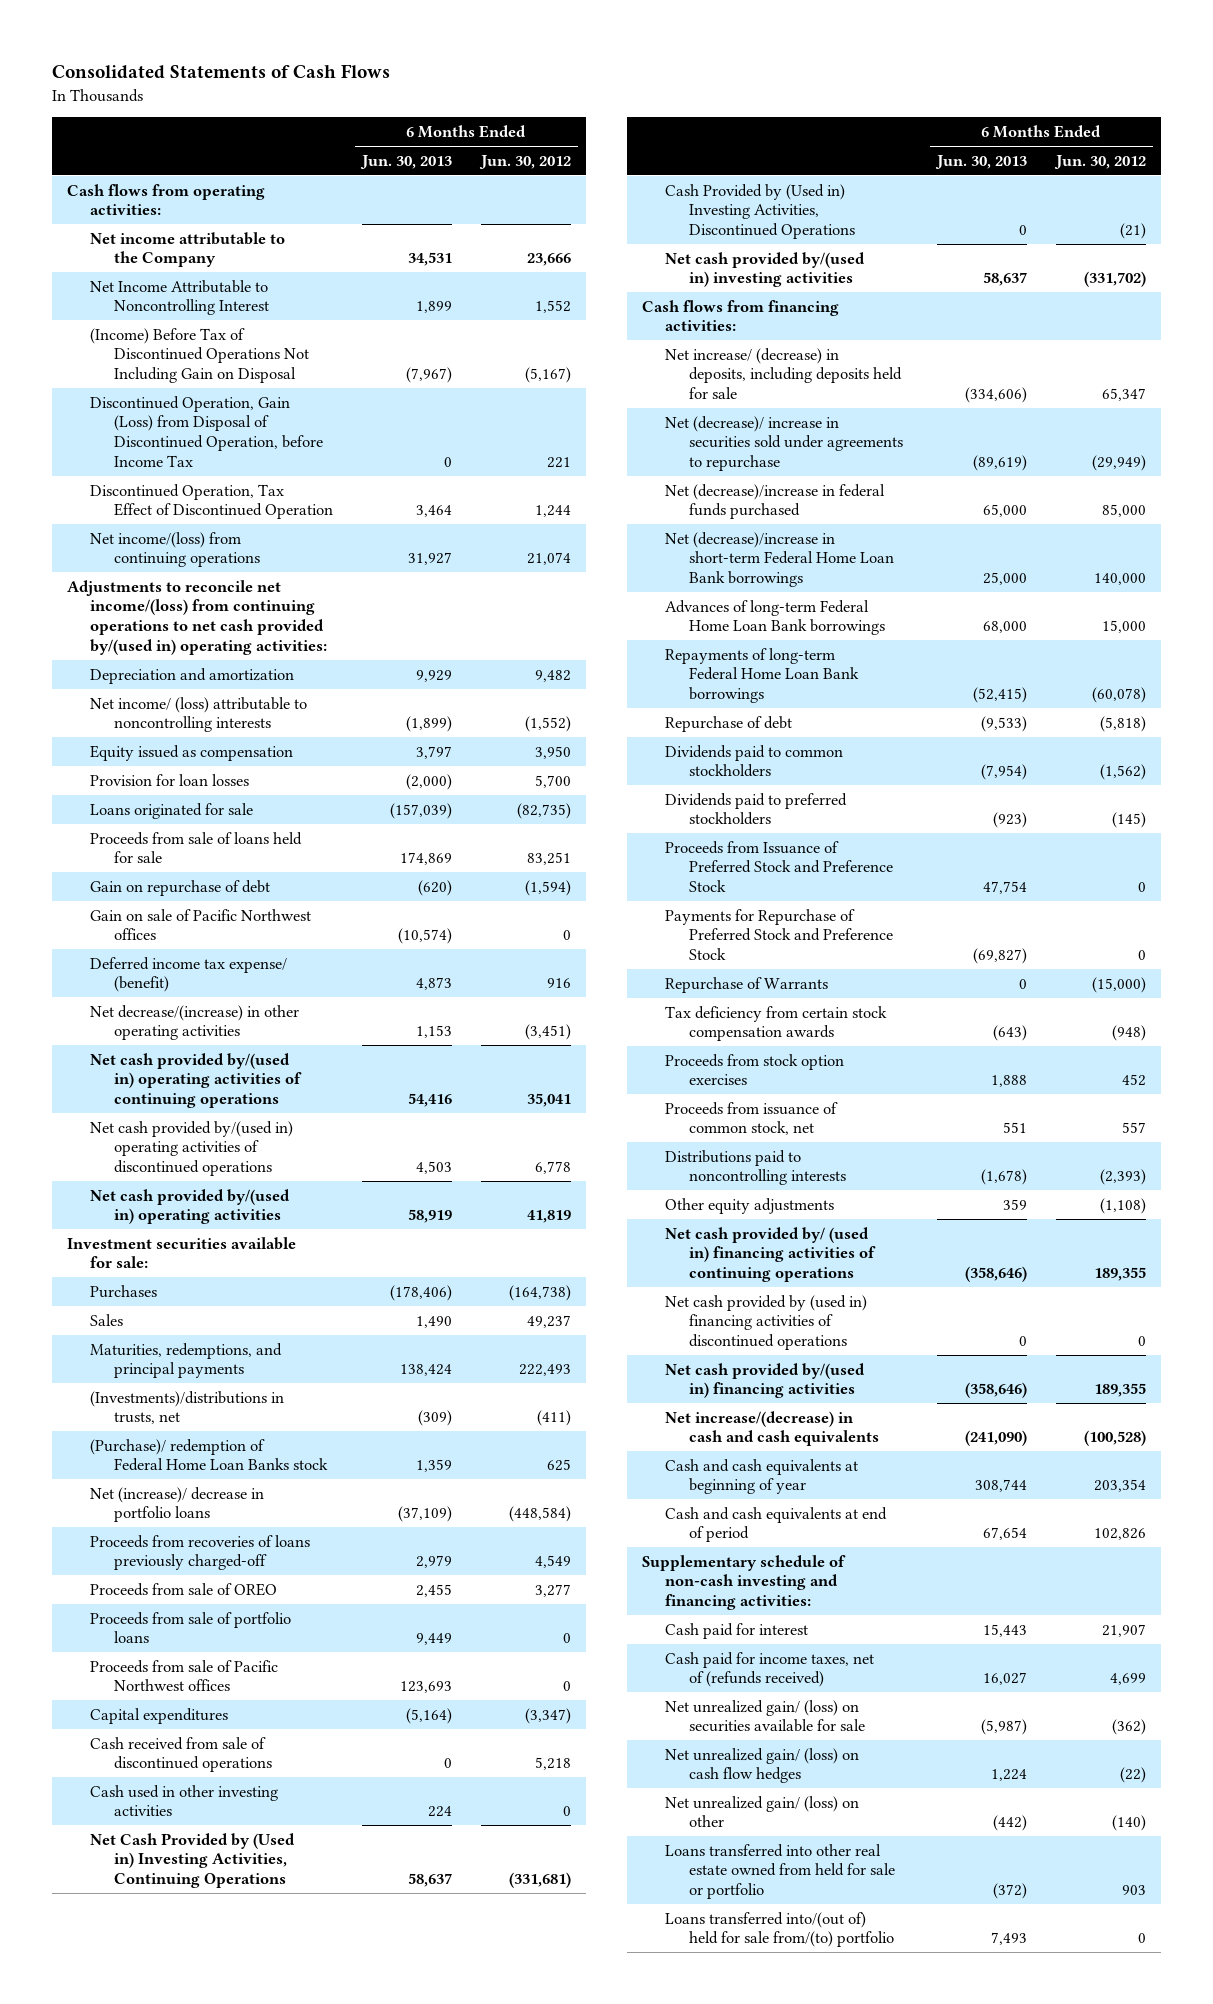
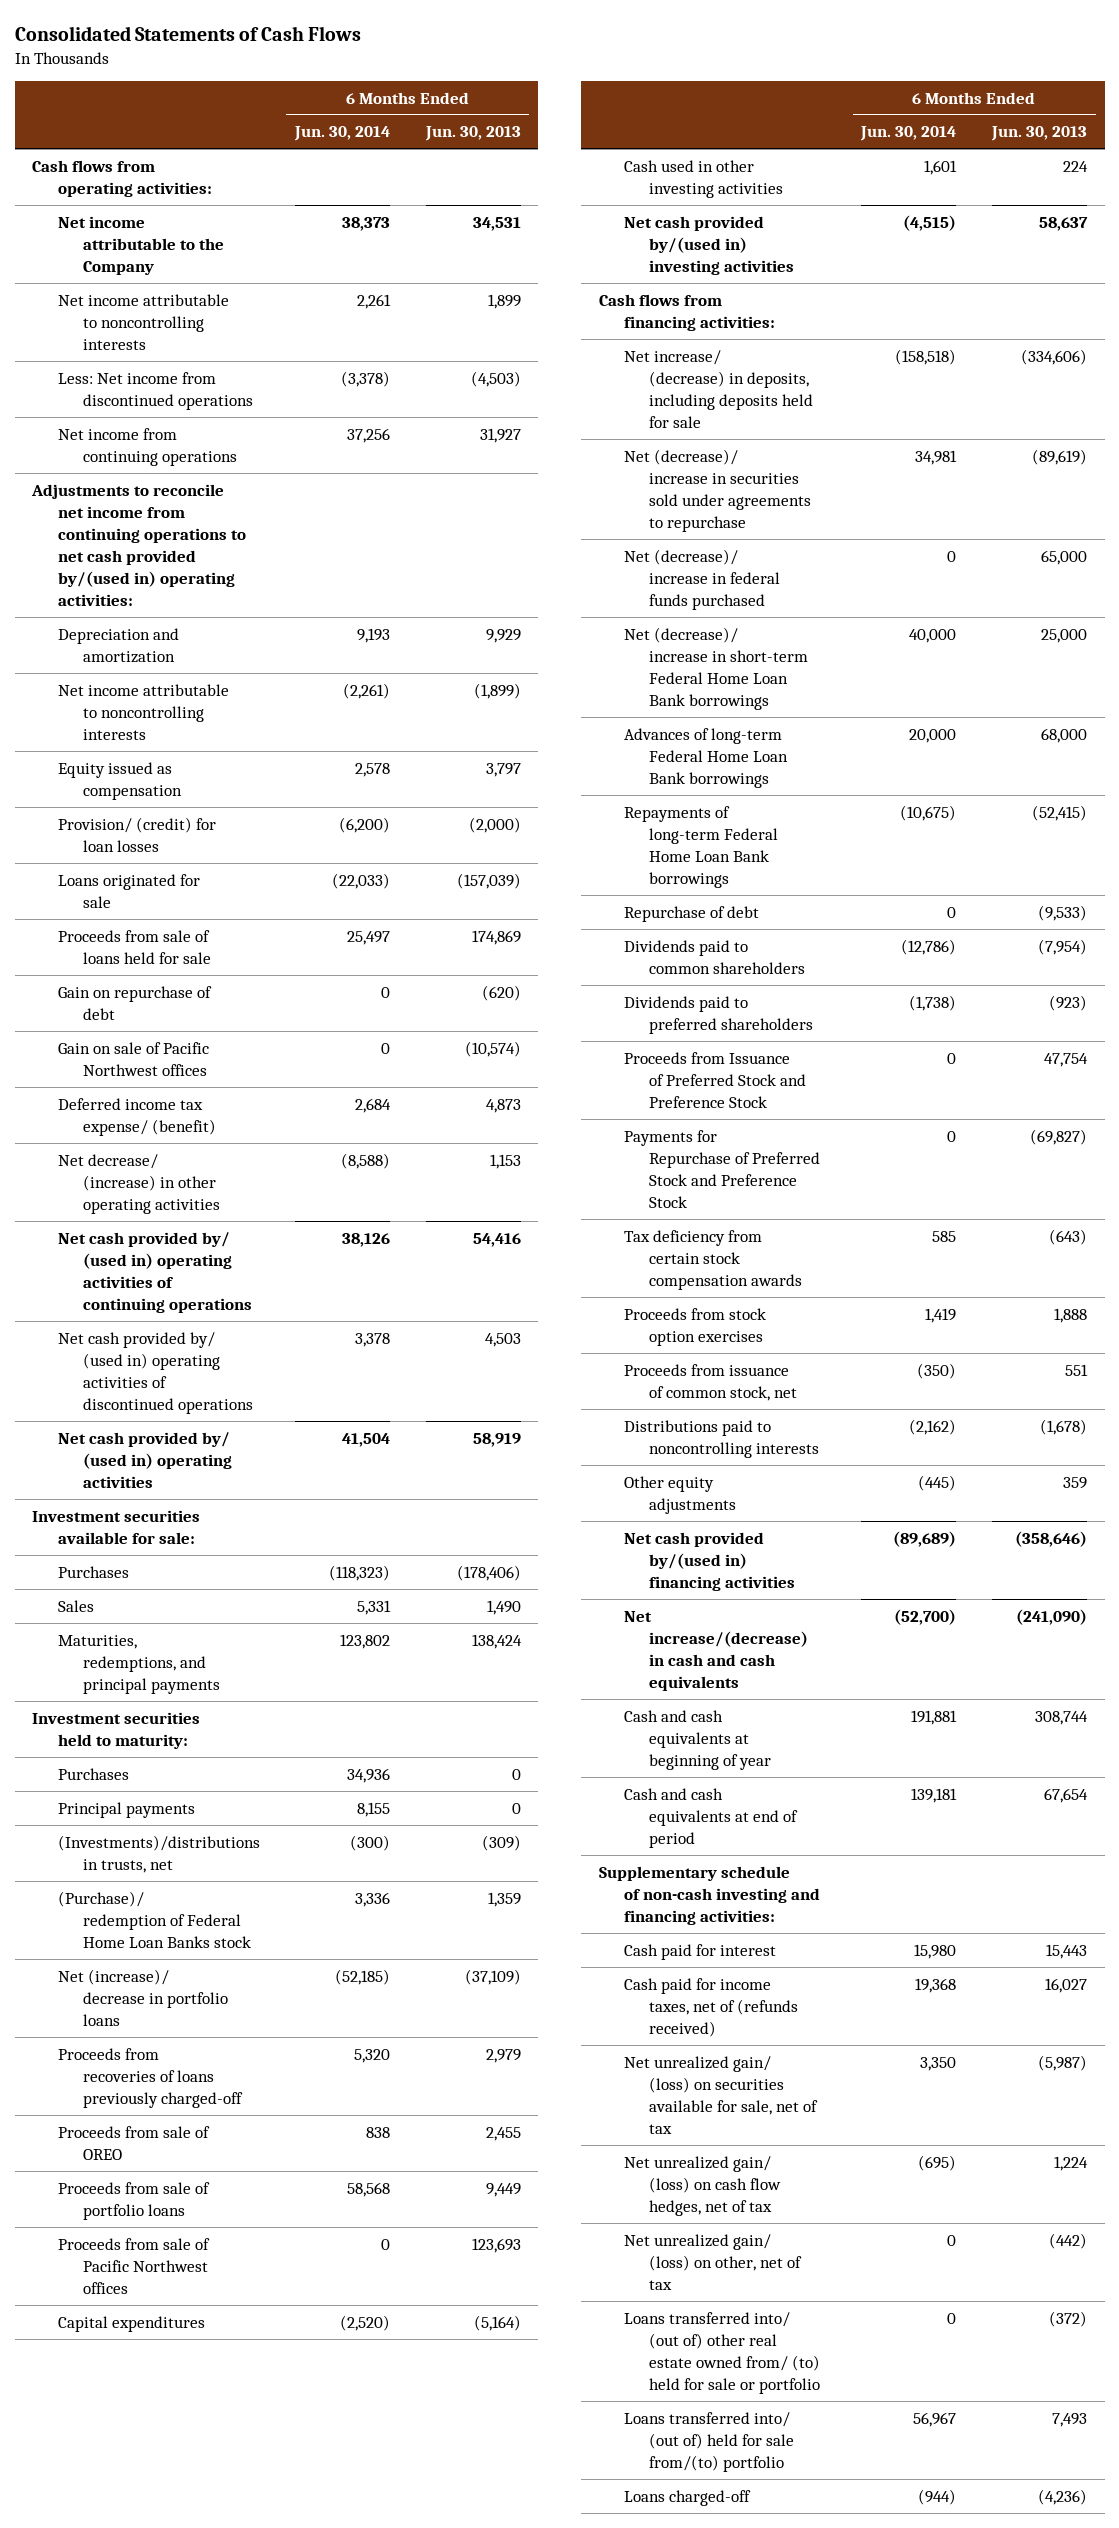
[479,154,572,169] Jun. 30, 2012 -> none
none -> [294,126,391,142] Jun. 30, 2014
[90,327,309,384] (Income) Before Tax of Discontinued Operations Not Including Gain on Disposal -> none
[90,395,323,467] Discontinued Operation, Gain (Loss) from Disposal of Discontinued Operation, before Income Tax -> none
[90,483,333,520] Discontinued Operation, Tax Effect of Discontinued Operation -> none
[90,279,269,316] Net Income Attributable to Noncontrolling Interest -> [57,293,229,350] Net income attributable to noncontrolling interests
none -> [57,371,254,410] Less: Net income from discontinued operations
[90,531,260,568] Net income/(loss) from continuing operations -> [57,427,238,466] Net income from continuing operations
[66,579,328,655] Adjustments to reconcile net income/(loss) from continuing operations to net cash provided by/(used in) operating activities: -> [31,483,246,606] Adjustments to reconcile net income from continuing operations to net cash provided by/(used in) operating activities:
[90,696,308,733] Net income/ (loss) attributable to noncontrolling interests -> [57,683,229,740] Net income attributable to noncontrolling interests
[90,773,250,786] Provision for loan losses -> [57,816,216,852] Provision/ (credit) for loan losses
[90,1004,300,1041] Net decrease/(increase) in other operating activities -> [57,1153,221,1214] Net decrease/ (increase) in other operating activities
[90,1052,302,1109] Net cash provided by/(used in) operating activities of continuing operations -> [57,1231,253,1313] Net cash provided by/ (used in) operating activities of continuing operations
[90,1120,294,1177] Net cash provided by/(used in) operating activities of discontinued operations -> [57,1331,254,1414] Net cash provided by/ (used in) operating activities of discontinued operations
[90,1188,291,1225] Net cash provided by/(used in) operating activities -> [57,1431,233,1488] Net cash provided by/ (used in) operating activities
none -> [32,1711,201,1749] Investment securities held to maturity:
none -> [57,1767,129,1780] Purchases
none -> [57,1801,195,1818] Principal payments
[90,1736,272,1773] Cash received from sale of discontinued operations -> none
[90,1832,296,1889] Net Cash Provided by (Used in) Investing Activities, Continuing Operations -> none
[665,183,855,240] Cash Provided by (Used in) Investing Activities, Discontinued Operations -> none
[665,483,886,520] Net (decrease)/increase in federal funds purchased -> [623,548,781,610] Net (decrease)/ increase in federal funds purchased
[665,531,894,588] Net (decrease)/increase in short-term Federal Home Loan Bank borrowings -> [623,626,809,710] Net (decrease)/ increase in short-term Federal Home Loan Bank borrowings
[665,744,844,778] Dividends paid to common stockholders -> [623,939,806,974] Dividends paid to common shareholders
[665,792,848,826] Dividends paid to preferred stockholders -> [623,995,814,1034] Dividends paid to preferred shareholders
[665,976,829,993] Repurchase of Warrants -> none
[665,1226,876,1283] Net cash provided by/ (used in) financing activities of continuing operations -> none
[665,1294,868,1351] Net cash provided by (used in) financing activities of discontinued operations -> none
[665,1699,865,1733] Net unrealized gain/ (loss) on securities available for sale -> [623,2055,819,2134] Net unrealized gain/ (loss) on securities available for sale, net of tax
[665,1747,860,1784] Net unrealized gain/ (loss) on cash flow hedges -> [623,2155,782,2216] Net unrealized gain/ (loss) on cash flow hedges, net of tax
[665,1795,860,1828] Net unrealized gain/ (loss) on other -> [623,2233,803,2290] Net unrealized gain/ (loss) on other, net of tax
[665,1843,895,1900] Loans transferred into other real estate owned from held for sale or portfolio -> [623,2311,821,2394] Loans transferred into/ (out of) other real estate owned from/ (to) held for sale or portfolio
[665,1911,894,1948] Loans transferred into/(out of) held for sale from/(to) portfolio -> [623,2411,795,2472] Loans transferred into/ (out of) held for sale from/(to) portfolio
none -> [623,2489,751,2506] Loans charged-off

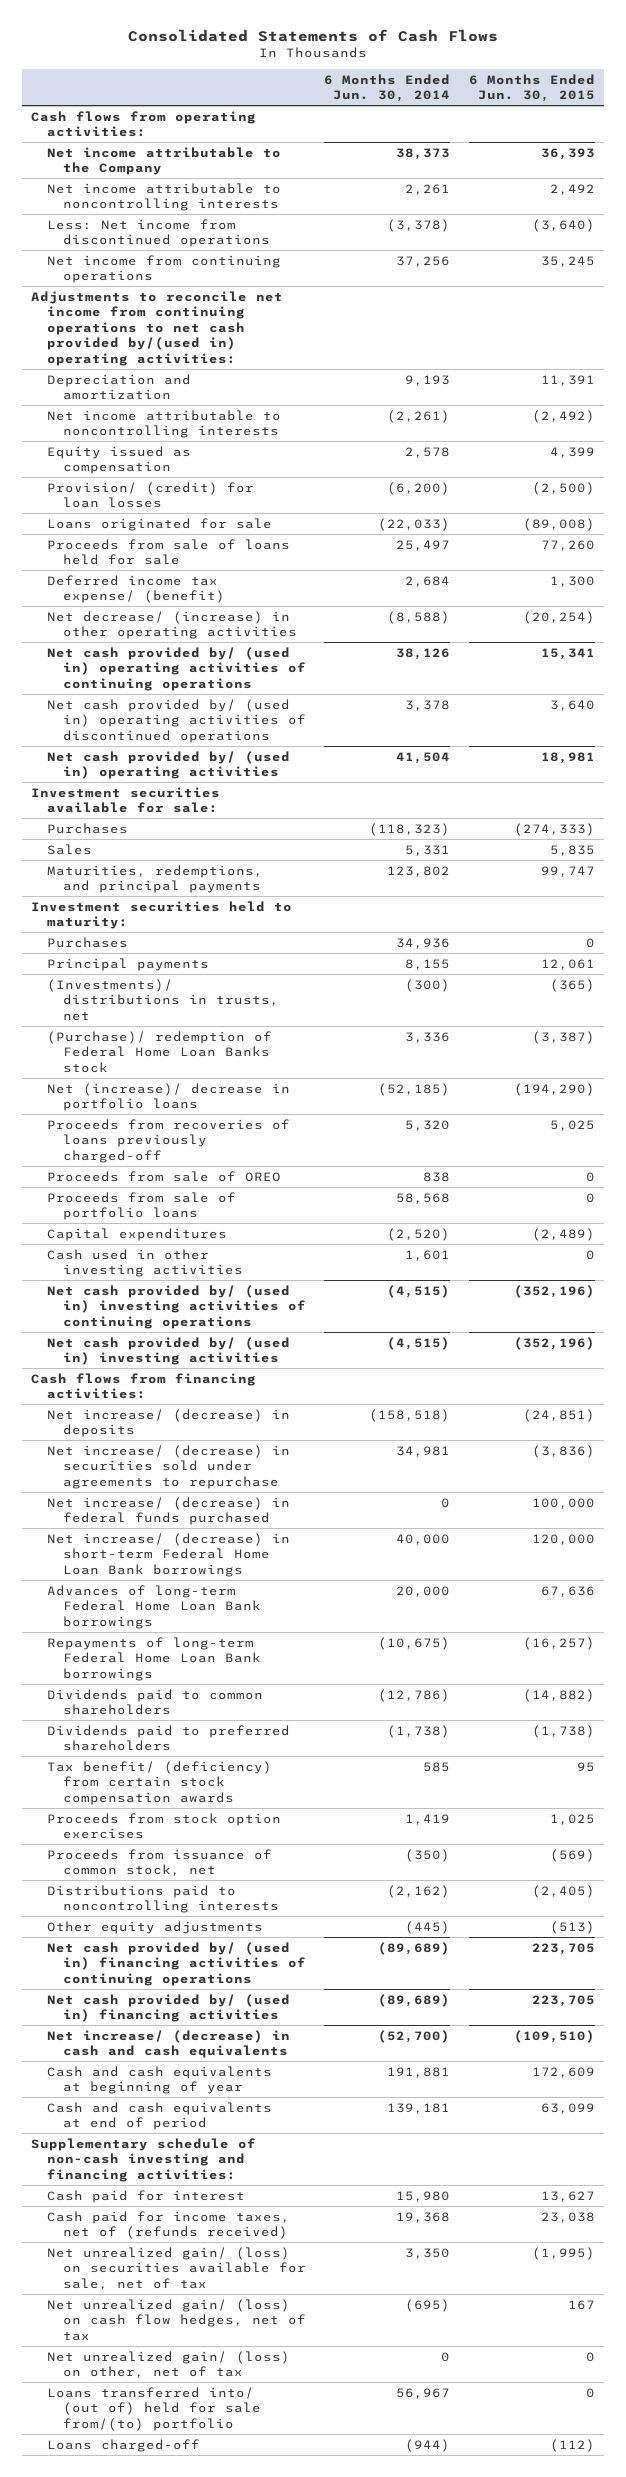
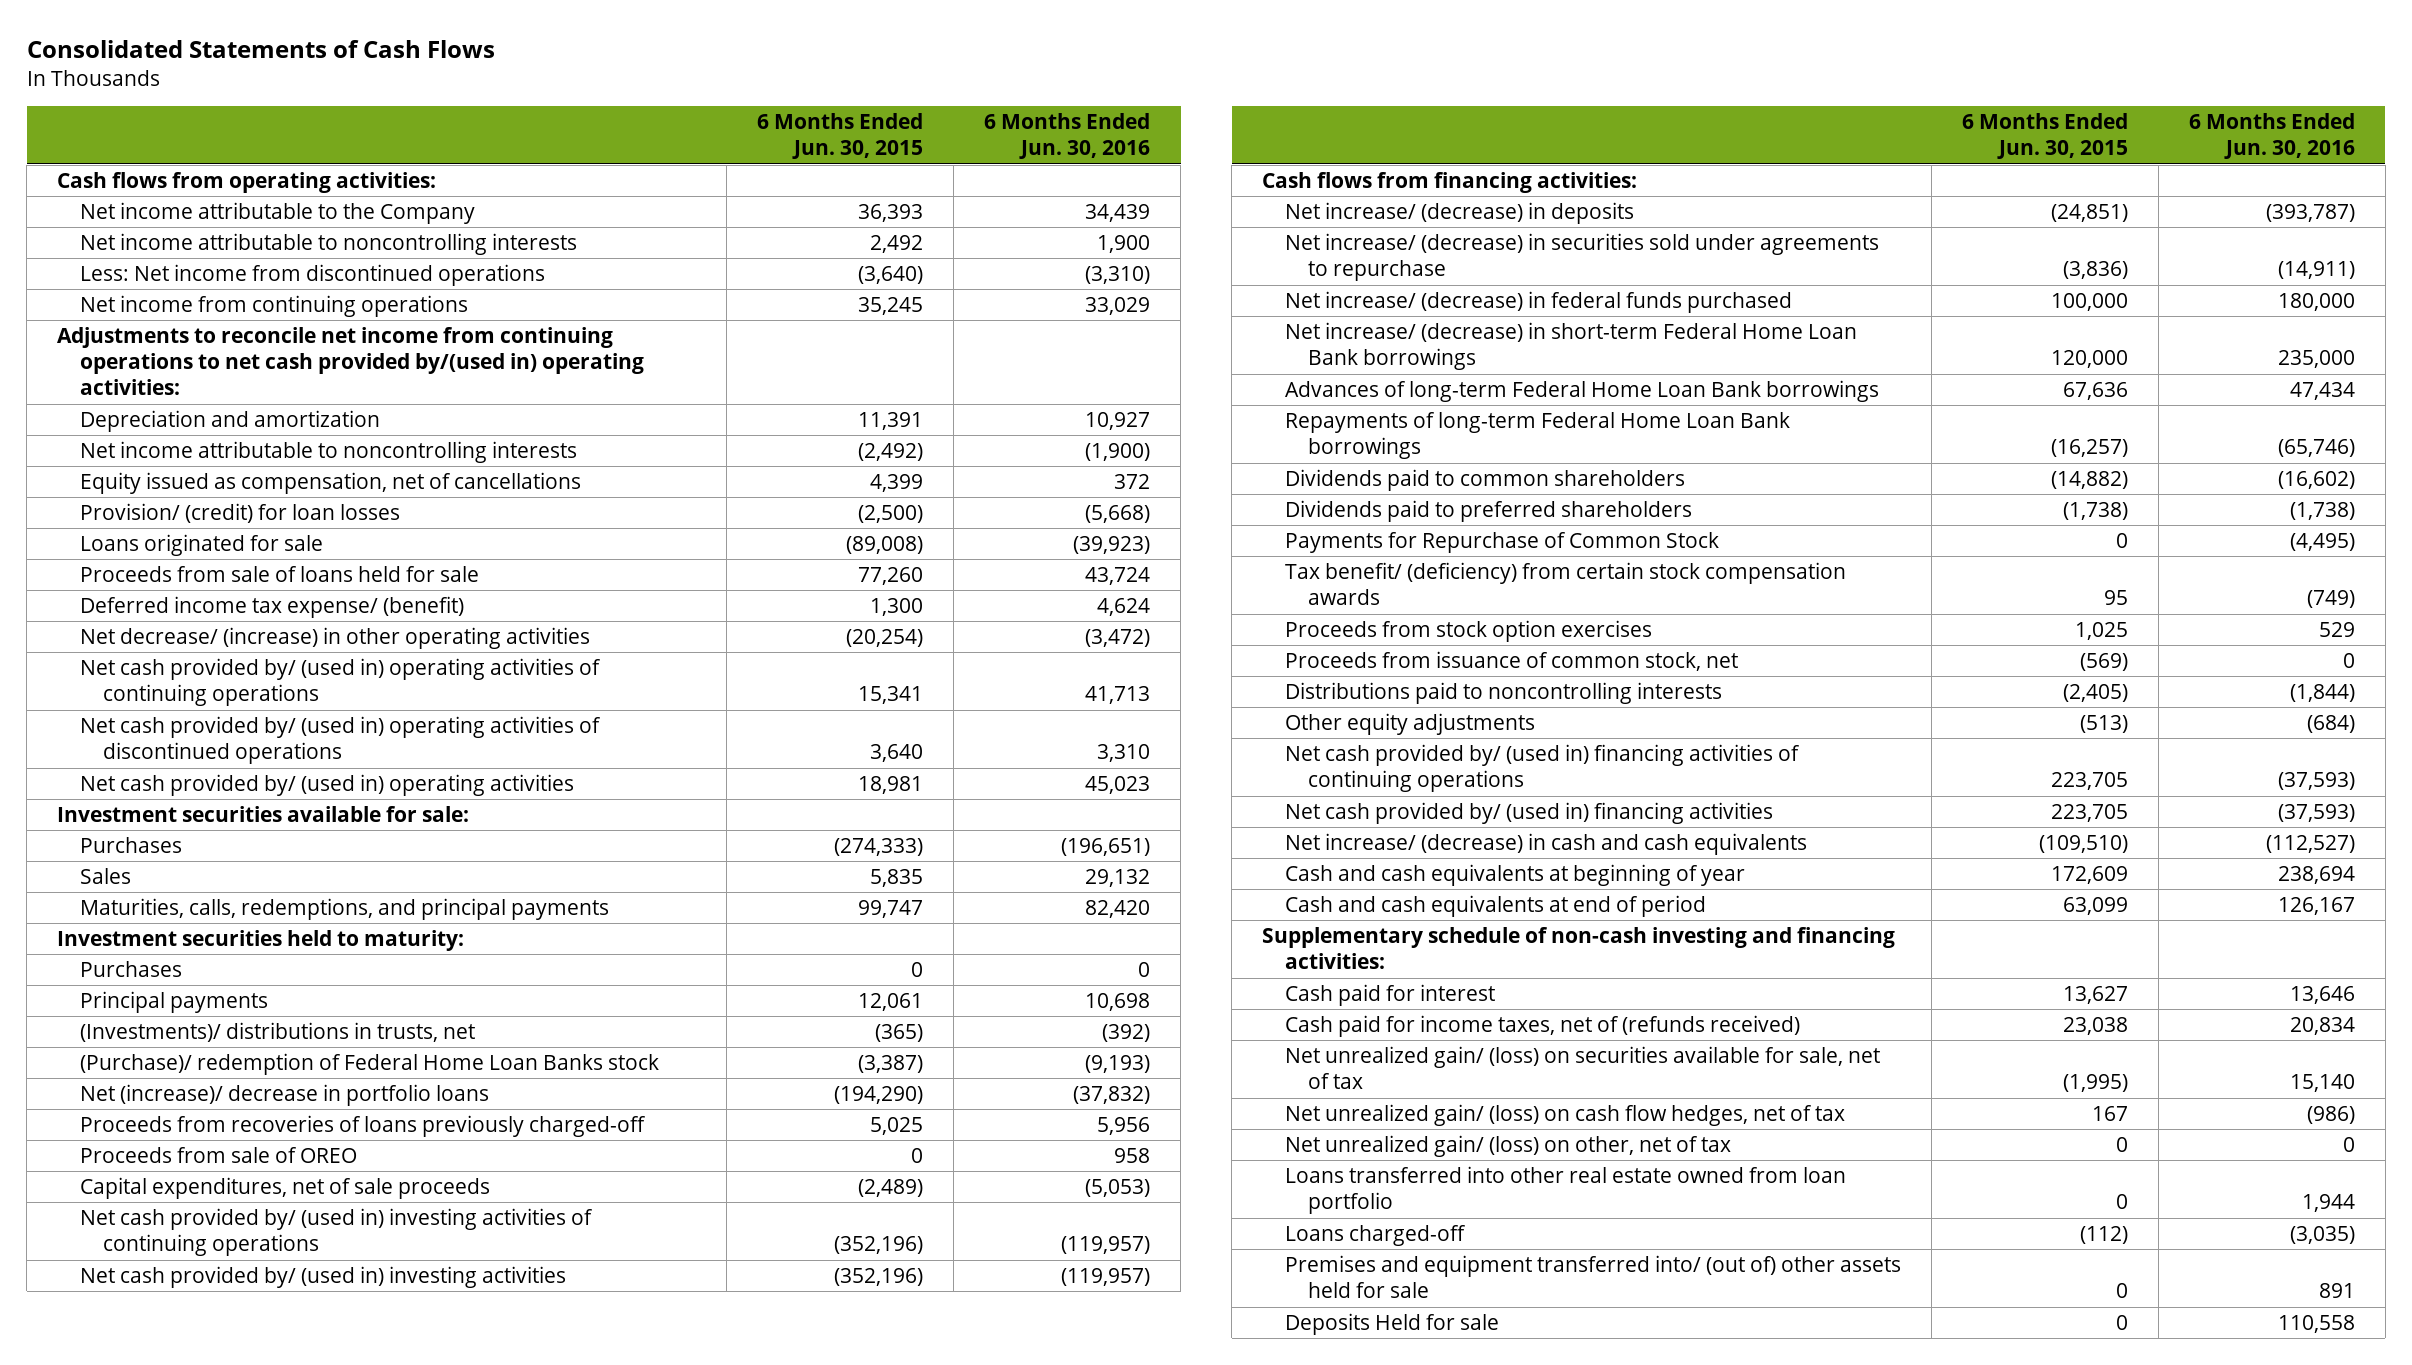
[324,73,451,103] 6 Months Ended Jun. 30, 2014 -> none
none -> [984,113,1151,160] 6 Months Ended Jun. 30, 2016
[46,445,191,475] Equity issued as compensation -> [80,471,582,494] Equity issued as compensation, net of cancellations
[46,864,263,894] Maturities, redemptions, and principal payments -> [80,897,610,920] Maturities, calls, redemptions, and principal payments
[46,1191,236,1221] Proceeds from sale of portfolio loans -> none
[46,1248,243,1278] Cash used in other investing activities -> none
[46,1227,227,1241] Capital expenditures -> [80,1176,491,1199] Capital expenditures, net of sale proceeds
none -> [1284,531,1719,553] Payments for Repurchase of Common Stock
[46,2386,261,2431] Loans transferred into/ (out of) held for sale from/(to) portfolio -> none
none -> [1284,1165,1846,1215] Loans transferred into other real estate owned from loan portfolio
none -> [1284,1254,1901,1299] Premises and equipment transferred into/ (out of) other assets held for sale
none -> [1284,1312,1499,1335] Deposits Held for sale

